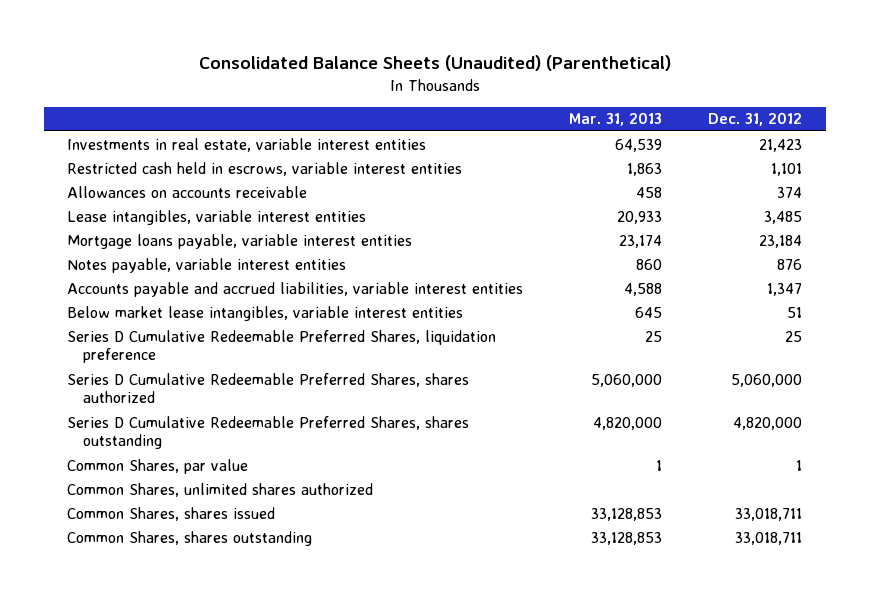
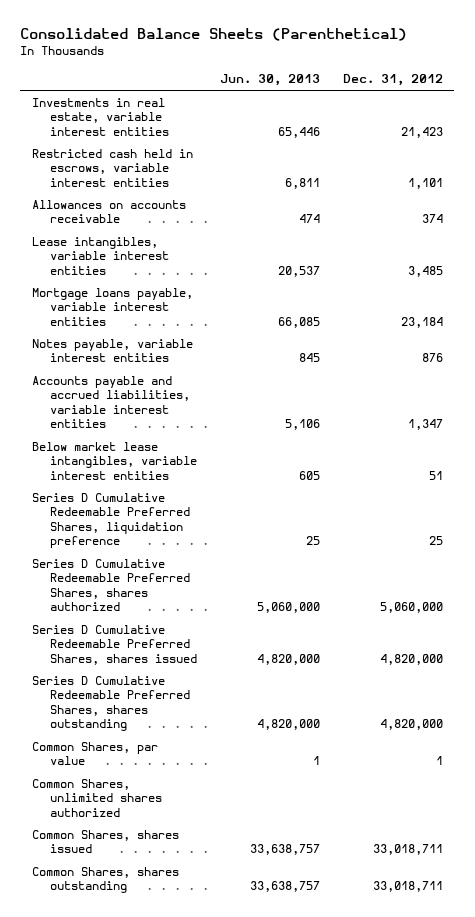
[198,54,671,71] Consolidated Balance Sheets (Unaudited) (Parenthetical) -> [20,28,408,42] Consolidated Balance Sheets (Parenthetical)
[569,112,663,127] Mar. 31, 2013 -> none
none -> [220,74,321,87] Jun. 30, 2013
none -> [31,624,198,665] Series D Cumulative Redeemable Preferred Shares, shares issued

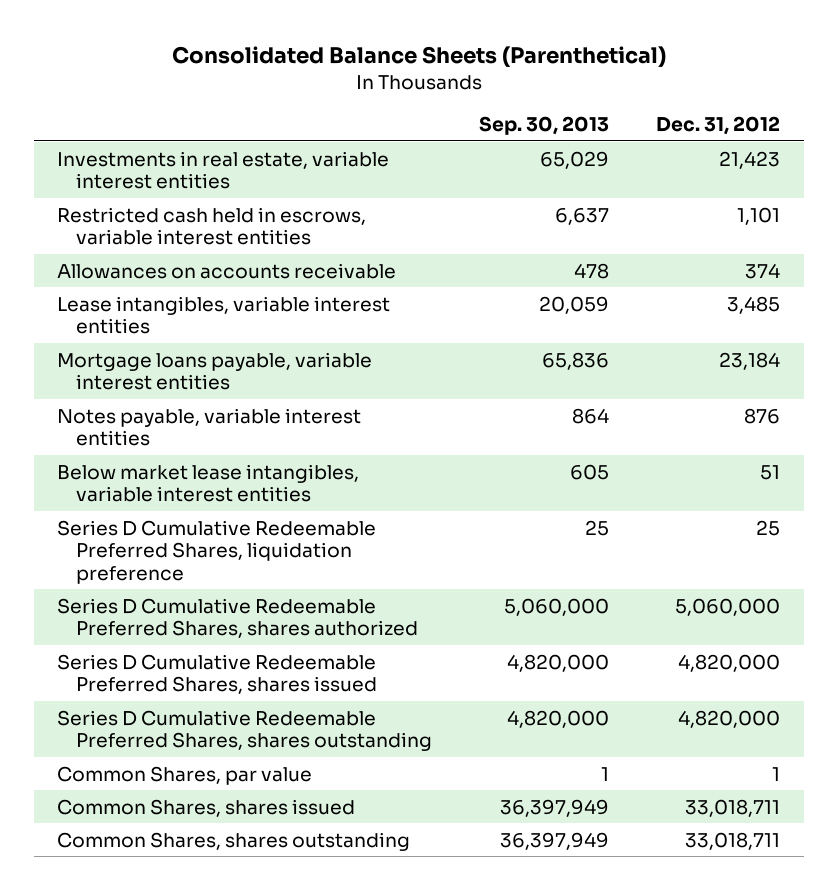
[220,74,321,87] Jun. 30, 2013 -> none
none -> [479,116,610,136] Sep. 30, 2013
[31,375,191,429] Accounts payable and accrued liabilities, variable interest entities -> none
[31,778,163,817] Common Shares, unlimited shares authorized -> none

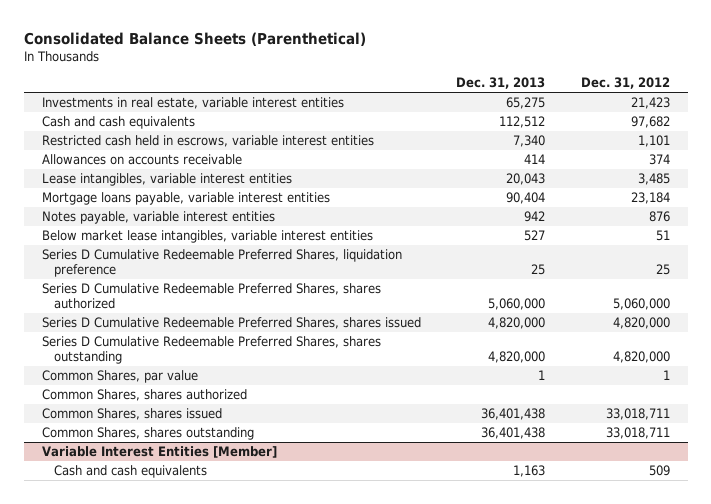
[479,116,610,136] Sep. 30, 2013 -> none
none -> [456,77,546,90] Dec. 31, 2013
none -> [41,116,195,130] Cash and cash equivalents
none -> [41,389,247,402] Common Shares, shares authorized
none -> [41,446,277,459] Variable Interest Entities [Member]
none -> [54,465,208,479] Cash and cash equivalents

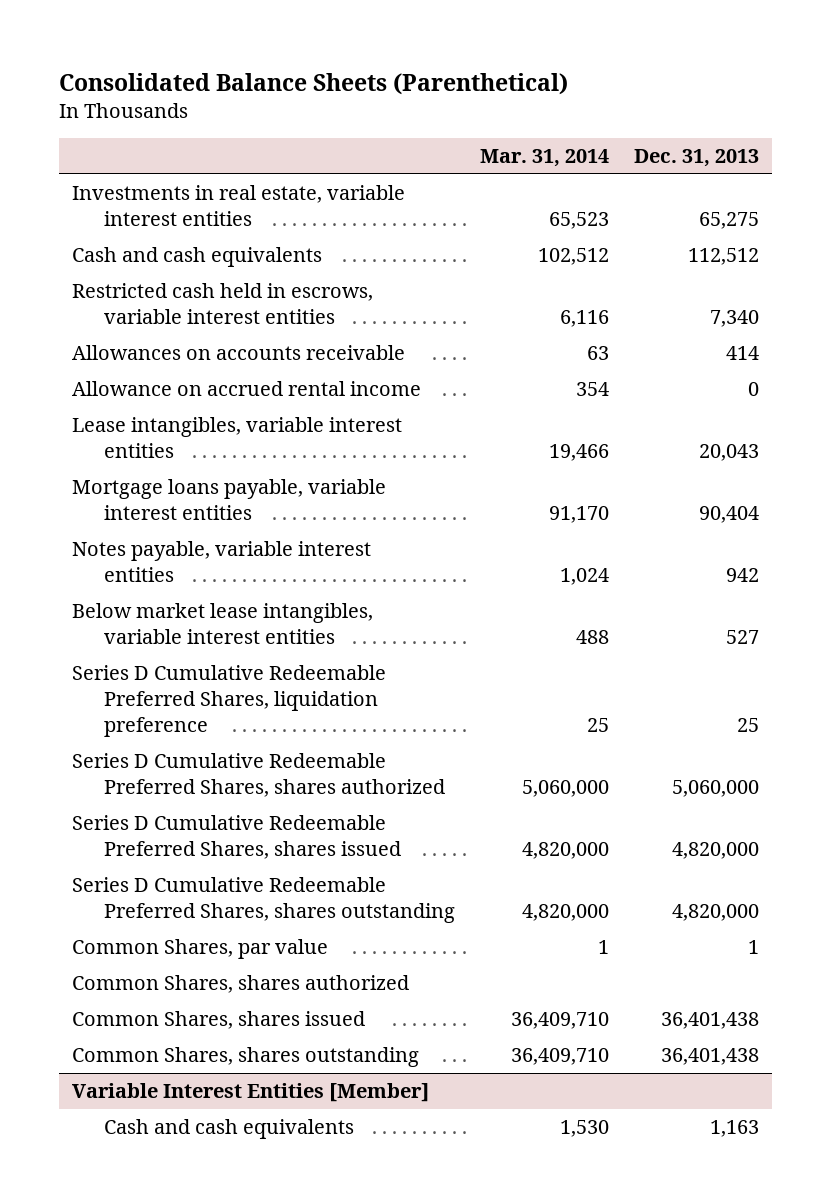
[580,77,670,90] Dec. 31, 2012 -> none
none -> [480,148,610,167] Mar. 31, 2014
none -> [72,381,422,397] Allowance on accrued rental income

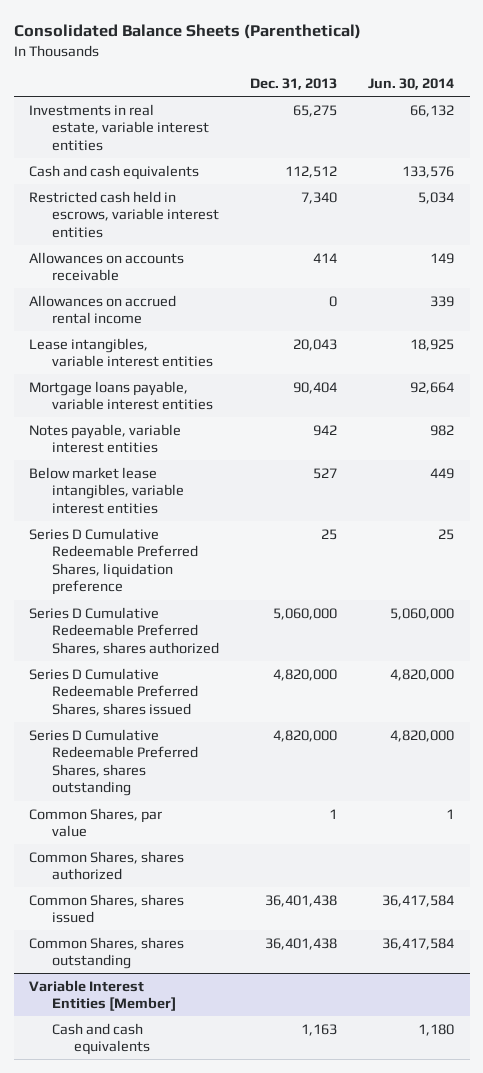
[480,148,610,167] Mar. 31, 2014 -> none
none -> [367,78,454,91] Jun. 30, 2014
[72,381,422,397] Allowance on accrued rental income -> [29,294,177,325] Allowances on accrued rental income

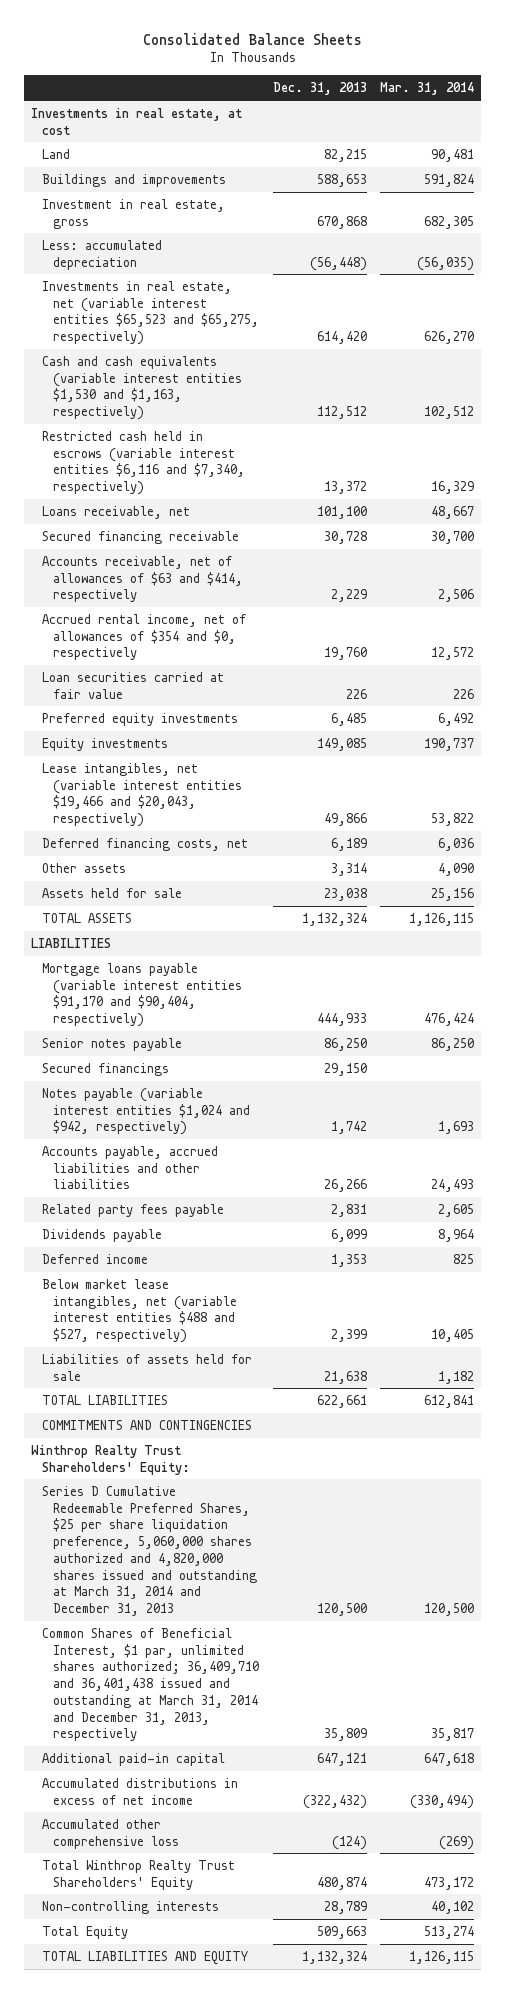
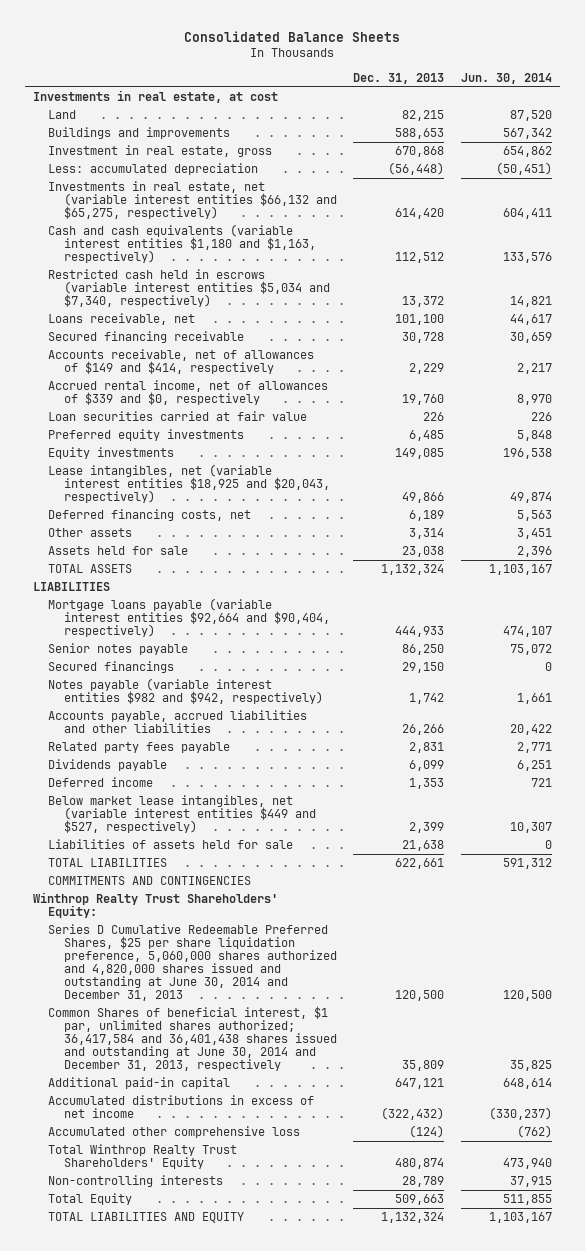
[380,82,475,96] Mar. 31, 2014 -> none
none -> [460,72,552,84] Jun. 30, 2014
[42,280,260,346] Investments in real estate, net (variable interest entities $65,523 and $65,275, respectively) -> [48,181,337,220] Investments in real estate, net (variable interest entities $66,132 and $65,275, respectively)
[42,355,243,421] Cash and cash equivalents (variable interest entities $1,530 and $1,163, respectively) -> [48,224,316,264] Cash and cash equivalents (variable interest entities $1,180 and $1,163, respectively)
[42,430,246,496] Restricted cash held in escrows (variable interest entities $6,116 and $7,340, respectively) -> [48,269,330,308] Restricted cash held in escrows (variable interest entities $5,034 and $7,340, respectively)
[42,555,244,603] Accounts receivable, net of allowances of $63 and $414, respectively -> [48,349,315,375] Accounts receivable, net of allowances of $149 and $414, respectively
[42,613,247,661] Accrued rental income, net of allowances of $354 and $0, respectively -> [48,380,329,406] Accrued rental income, net of allowances of $339 and $0, respectively
[42,762,243,828] Lease intangibles, net (variable interest entities $19,466 and $20,043, respectively) -> [48,464,330,504] Lease intangibles, net (variable interest entities $18,925 and $20,043, respectively)
[42,962,243,1028] Mortgage loans payable (variable interest entities $91,170 and $90,404, respectively) -> [48,598,330,638] Mortgage loans payable (variable interest entities $92,664 and $90,404, respectively)
[42,1087,251,1136] Notes payable (variable interest entities $1,024 and $942, respectively) -> [48,678,323,705] Notes payable (variable interest entities $982 and $942, respectively)
[42,1278,238,1344] Below market lease intangibles, net (variable interest entities $488 and $527, respectively) -> [48,795,316,834] Below market lease intangibles, net (variable interest entities $449 and $527, respectively)
[42,1485,258,1617] Series D Cumulative Redeemable Preferred Shares, $25 per share liquidation preference, 5,060,000 shares authorized and 4,820,000 shares issued and outstanding at March 31, 2014 and December 31, 2013 -> [48,924,337,1002] Series D Cumulative Redeemable Preferred Shares, $25 per share liquidation preference, 5,060,000 shares authorized and 4,820,000 shares issued and outstanding at June 30, 2014 and December 31, 2013
[42,1627,260,1742] Common Shares of Beneficial Interest, $1 par, unlimited shares authorized; 36,409,710 and 36,401,438 issued and outstanding at March 31, 2014 and December 31, 2013, respectively -> [48,1006,337,1072] Common Shares of beneficial interest, $1 par, unlimited shares authorized; 36,417,584 and 36,401,438 shares issued and outstanding at June 30, 2014 and December 31, 2013, respectively

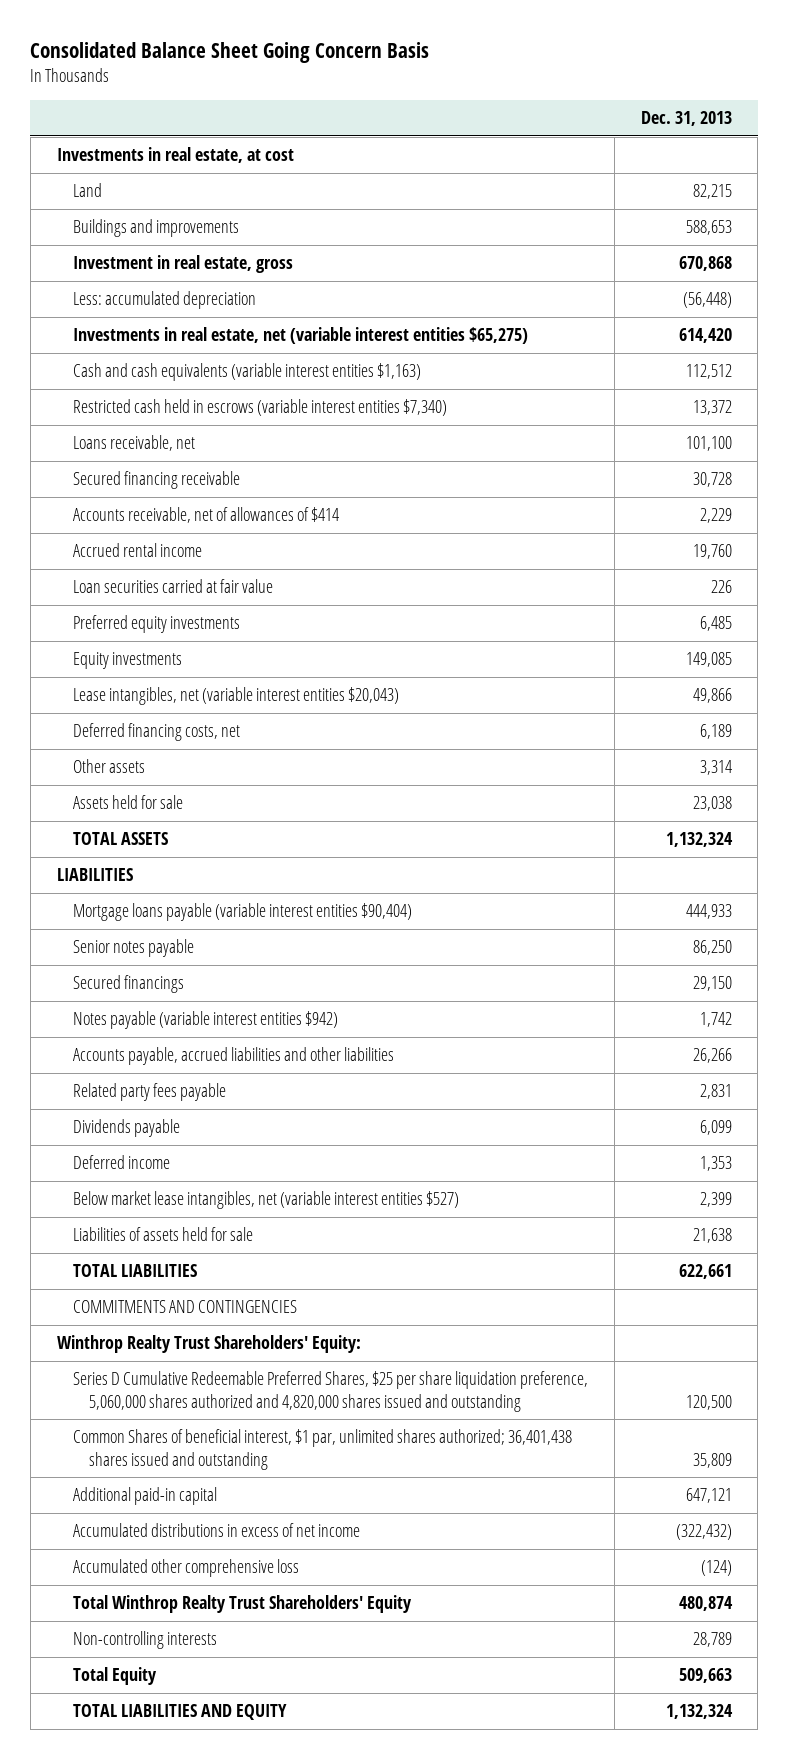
[184,31,401,43] Consolidated Balance Sheets -> [30,42,430,64] Consolidated Balance Sheet Going Concern Basis
[460,72,552,84] Jun. 30, 2014 -> none
[48,181,337,220] Investments in real estate, net (variable interest entities $66,132 and $65,275, respectively) -> [72,327,528,345] Investments in real estate, net (variable interest entities $65,275)
[48,224,316,264] Cash and cash equivalents (variable interest entities $1,180 and $1,163, respectively) -> [72,363,421,382] Cash and cash equivalents (variable interest entities $1,163)
[48,269,330,308] Restricted cash held in escrows (variable interest entities $5,034 and $7,340, respectively) -> [72,399,447,417] Restricted cash held in escrows (variable interest entities $7,340)
[48,349,315,375] Accounts receivable, net of allowances of $149 and $414, respectively -> [72,507,339,524] Accounts receivable, net of allowances of $414
[48,380,329,406] Accrued rental income, net of allowances of $339 and $0, respectively -> [72,543,202,558] Accrued rental income
[48,464,330,504] Lease intangibles, net (variable interest entities $18,925 and $20,043, respectively) -> [72,687,399,706] Lease intangibles, net (variable interest entities $20,043)
[48,598,330,638] Mortgage loans payable (variable interest entities $92,664 and $90,404, respectively) -> [72,903,412,922] Mortgage loans payable (variable interest entities $90,404)
[48,678,323,705] Notes payable (variable interest entities $982 and $942, respectively) -> [72,1011,338,1030] Notes payable (variable interest entities $942)
[48,795,316,834] Below market lease intangibles, net (variable interest entities $449 and $527, respectively) -> [72,1191,459,1210] Below market lease intangibles, net (variable interest entities $527)
[48,924,337,1002] Series D Cumulative Redeemable Preferred Shares, $25 per share liquidation preference, 5,060,000 shares authorized and 4,820,000 shares issued and outstanding at June 30, 2014 and December 31, 2013 -> [72,1371,588,1412] Series D Cumulative Redeemable Preferred Shares, $25 per share liquidation preference, 5,060,000 shares authorized and 4,820,000 shares issued and outstanding
[48,1006,337,1072] Common Shares of beneficial interest, $1 par, unlimited shares authorized; 36,417,584 and 36,401,438 shares issued and outstanding at June 30, 2014 and December 31, 2013, respectively -> [72,1429,572,1470] Common Shares of beneficial interest, $1 par, unlimited shares authorized; 36,401,438 shares issued and outstanding

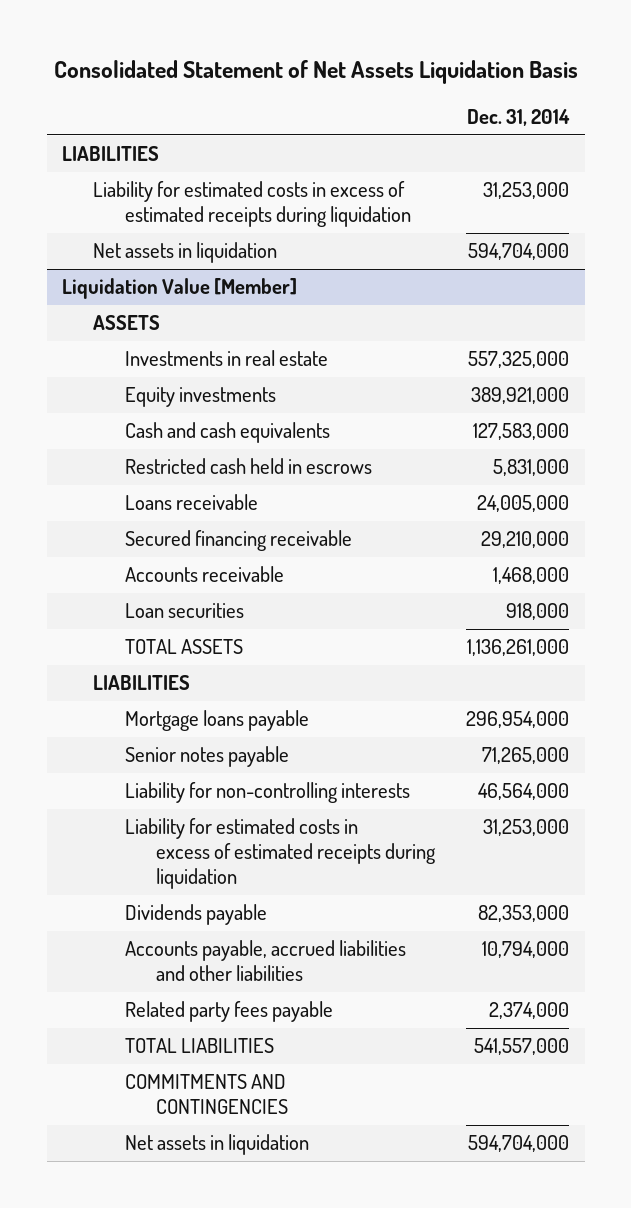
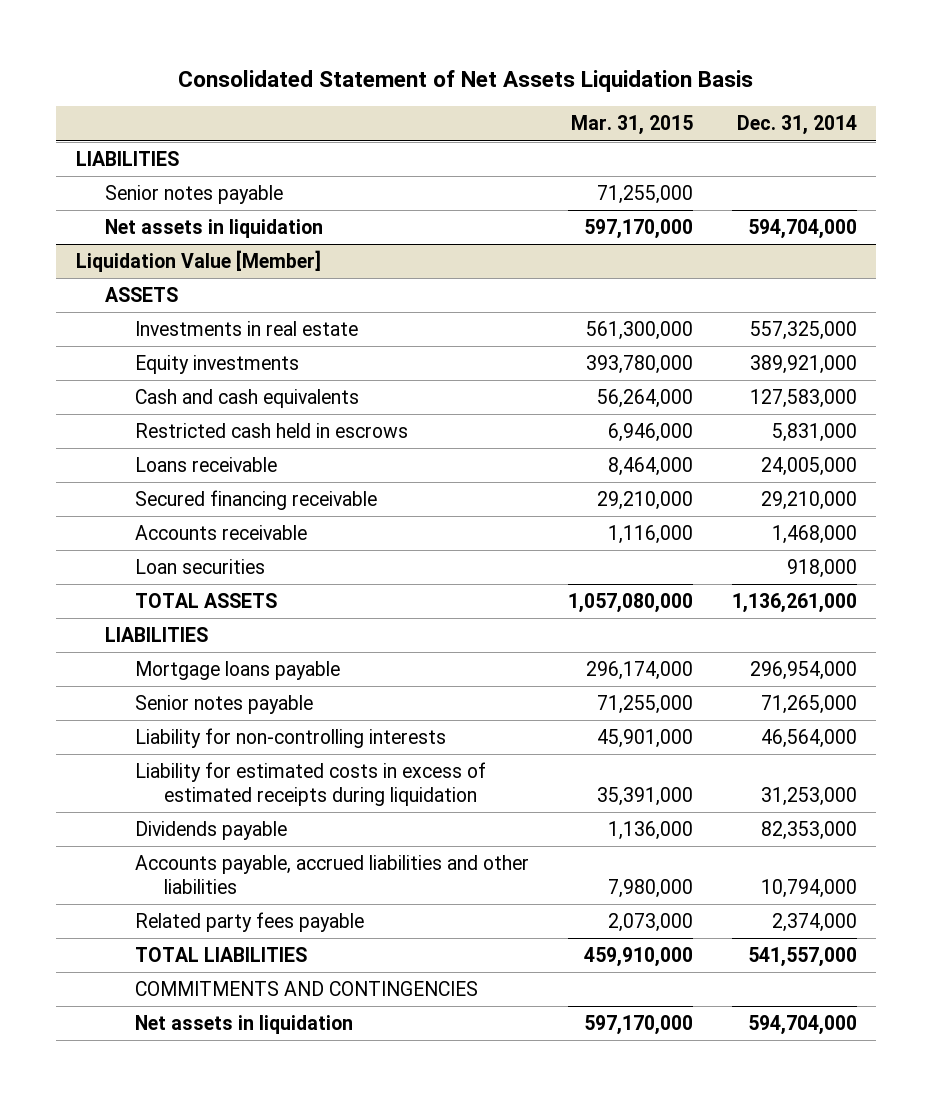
none -> [570,115,693,136] Mar. 31, 2015
[93,181,411,228] Liability for estimated costs in excess of estimated receipts during liquidation -> none
none -> [105,185,284,205] Senior notes payable

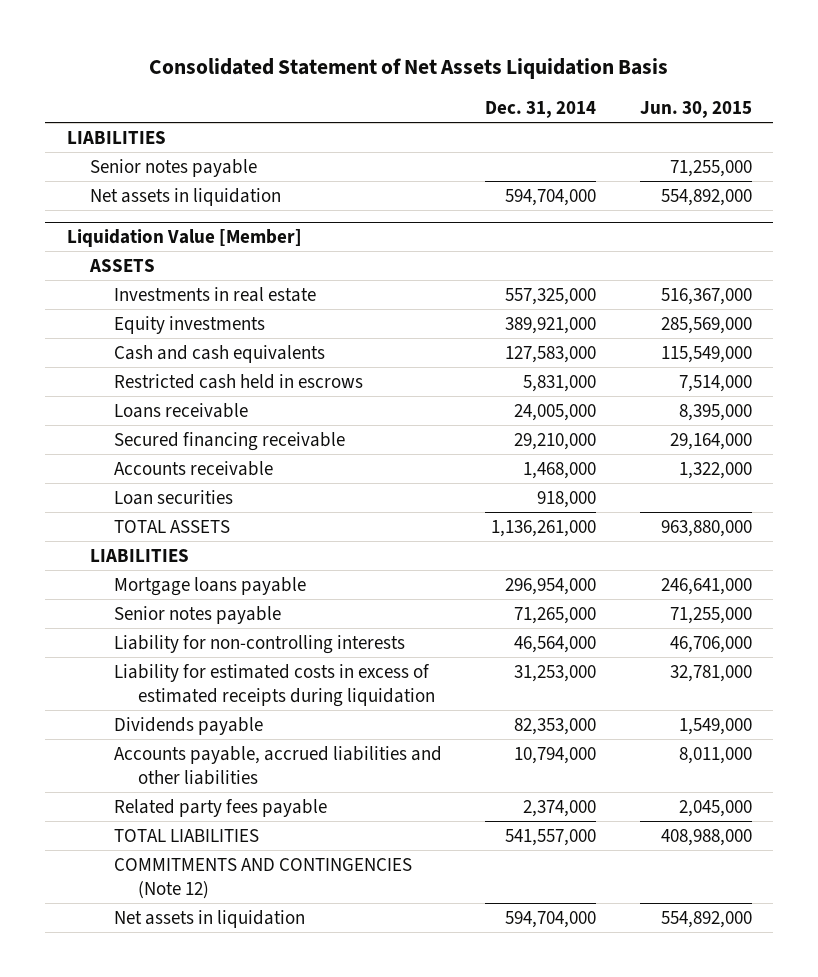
[570,115,693,136] Mar. 31, 2015 -> none
none -> [639,100,752,118] Jun. 30, 2015
[134,981,478,997] COMMITMENTS AND CONTINGENCIES -> [113,857,412,899] COMMITMENTS AND CONTINGENCIES (Note 12)

